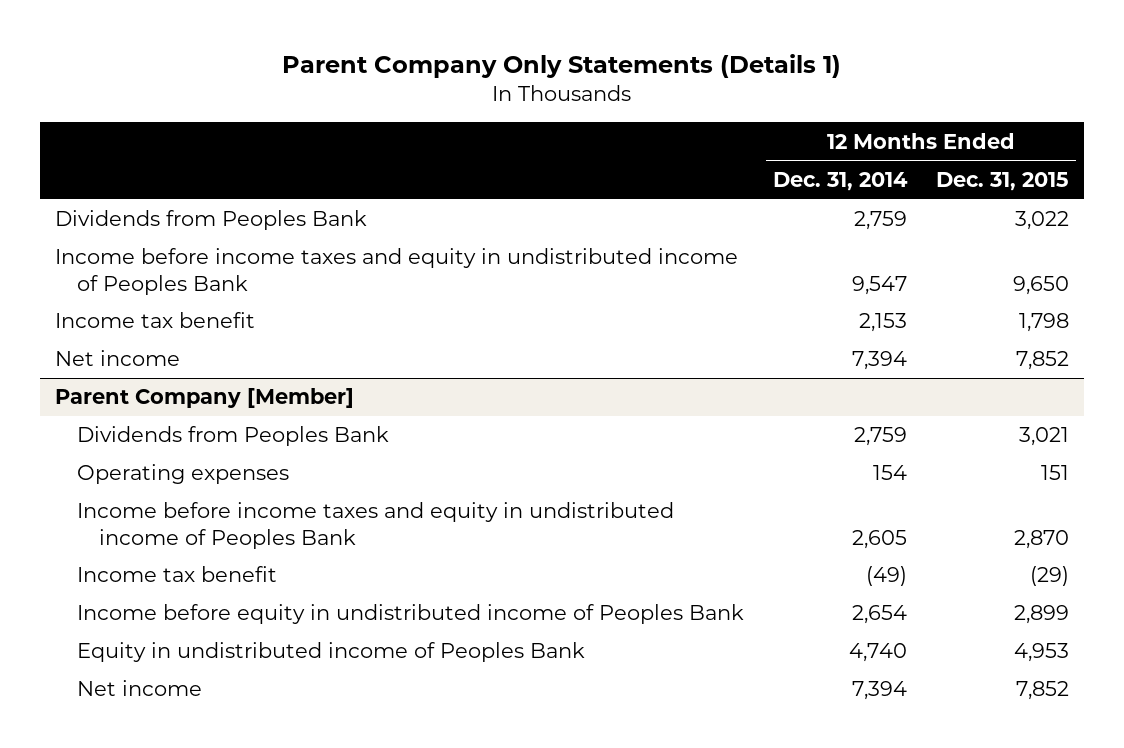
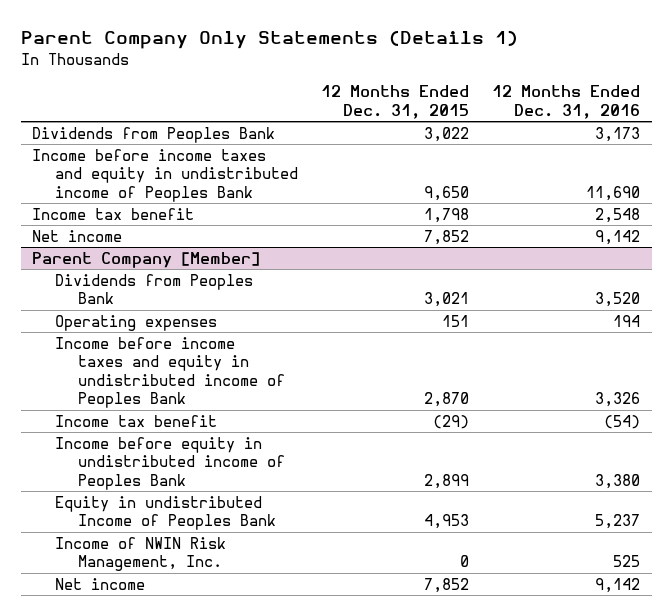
[773,171,909,191] Dec. 31, 2014 -> none
none -> [492,85,641,119] 12 Months Ended Dec. 31, 2016
[77,642,586,663] Equity in undistributed income of Peoples Bank -> [55,495,276,531] Equity in undistributed Income of Peoples Bank
none -> [55,536,227,572] Income of NWIN Risk Management, Inc.

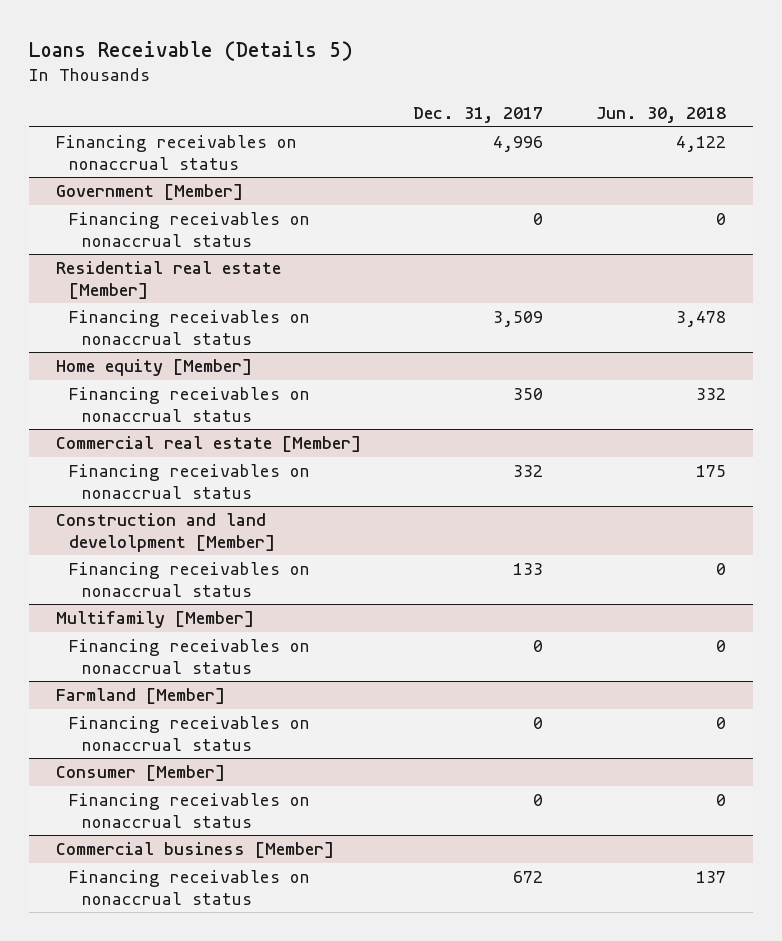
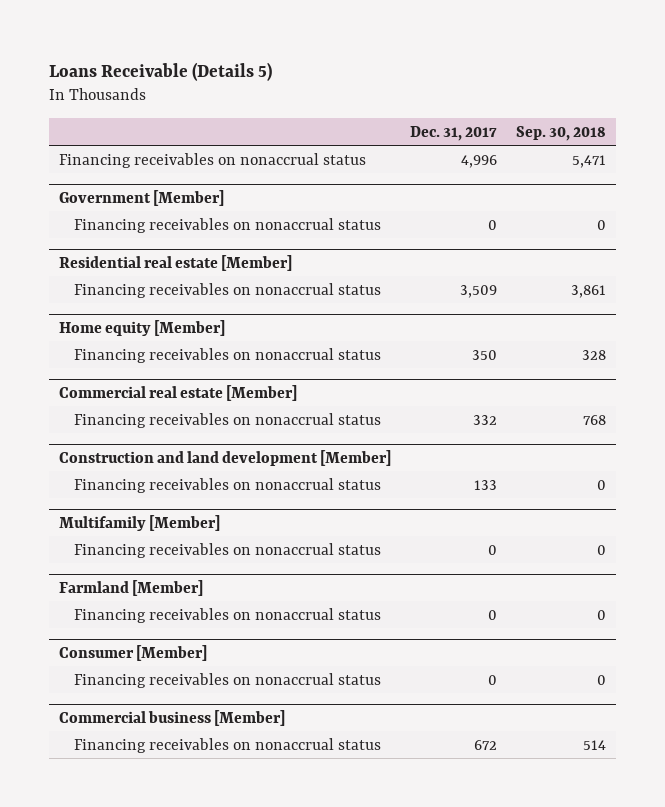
[596,106,727,123] Jun. 30, 2018 -> none
none -> [516,125,607,141] Sep. 30, 2018
[55,512,276,552] Construction and land develolpment [Member] -> [59,449,392,466] Construction and land development [Member]

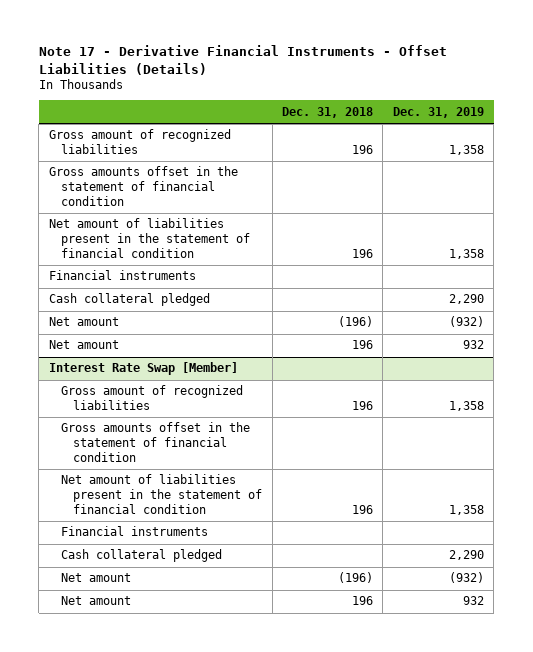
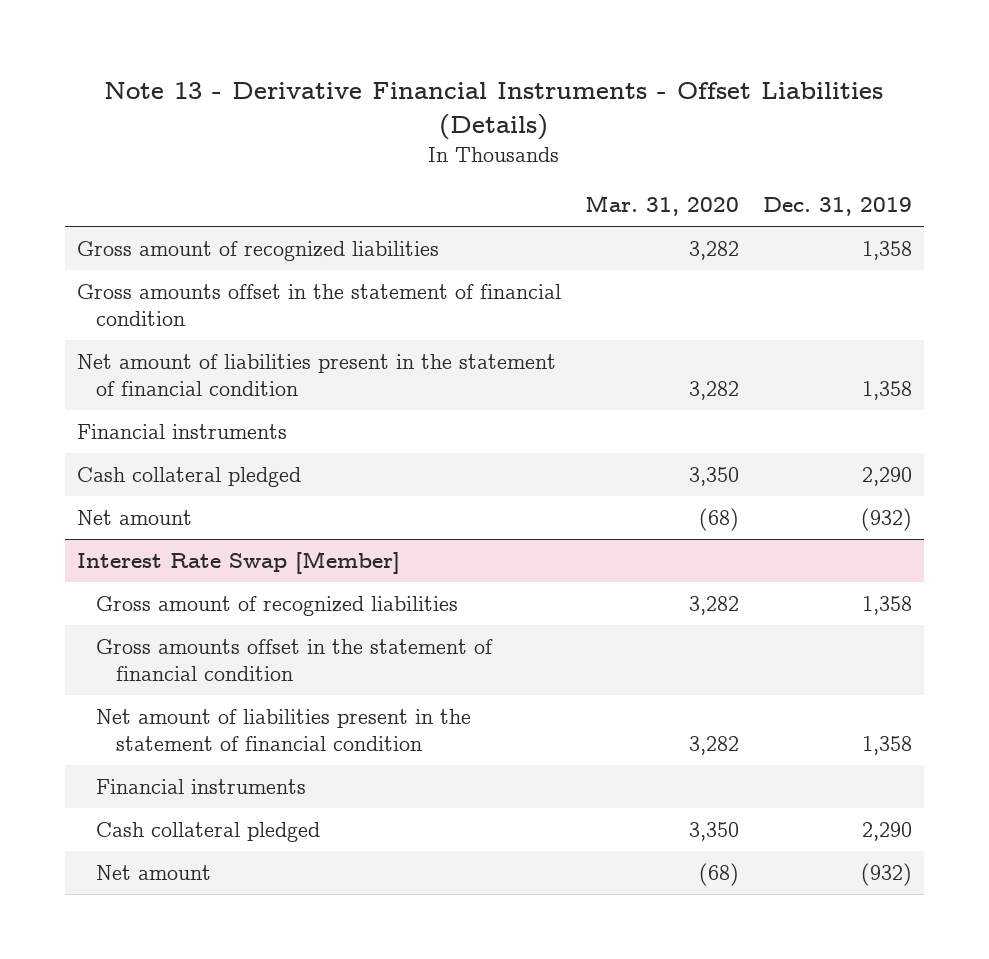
[38,45,447,75] Note 17 - Derivative Financial Instruments - Offset Liabilities (Details) -> [104,81,884,140] Note 13 - Derivative Financial Instruments - Offset Liabilities (Details)
[281,106,373,118] Dec. 31, 2018 -> none
none -> [584,195,739,217] Mar. 31, 2020
[48,340,119,350] Net amount -> none
[60,596,131,606] Net amount -> none

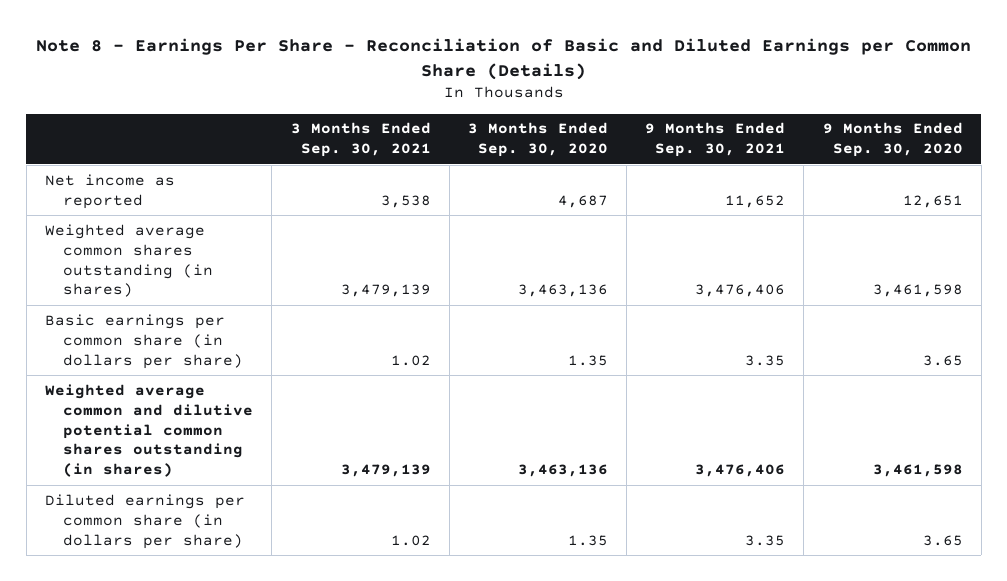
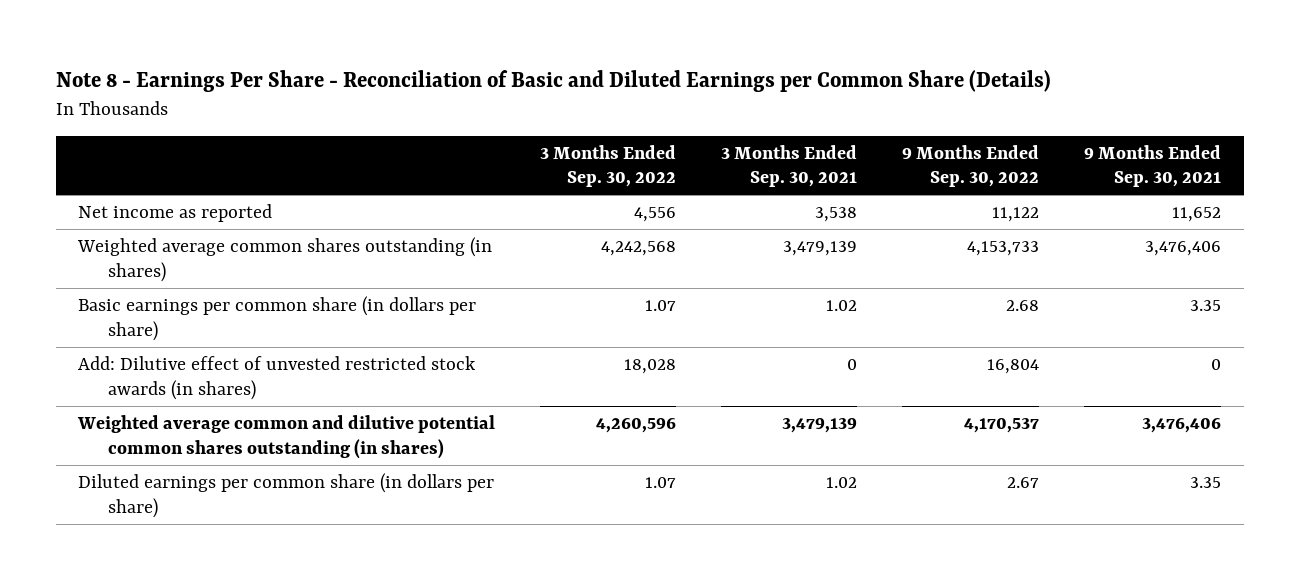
[467,122,608,158] 3 Months Ended Sep. 30, 2020 -> none
[822,122,963,158] 9 Months Ended Sep. 30, 2020 -> none
none -> [540,144,677,188] 3 Months Ended Sep. 30, 2022
none -> [902,144,1040,188] 9 Months Ended Sep. 30, 2022
none -> [78,355,477,400] Add: Dilutive effect of unvested restricted stock awards (in shares)

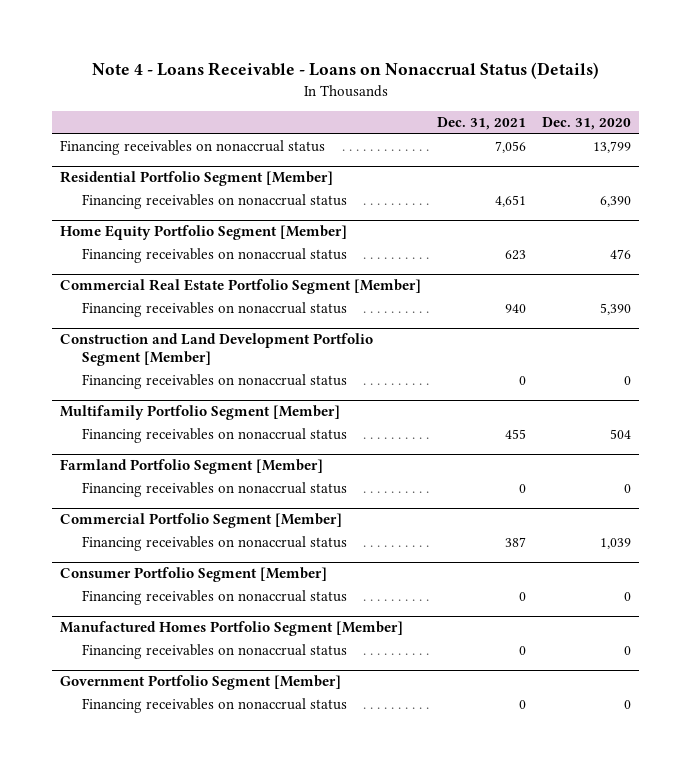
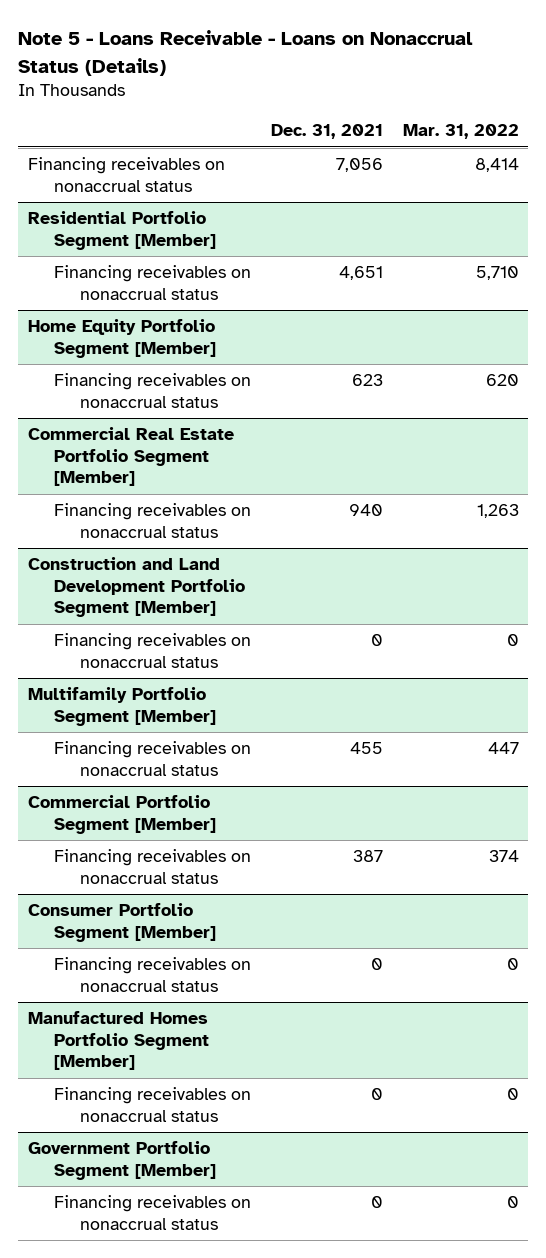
[91,62,599,80] Note 4 - Loans Receivable - Loans on Nonaccrual Status (Details) -> [18,30,474,76] Note 5 - Loans Receivable - Loans on Nonaccrual Status (Details)
[542,117,632,131] Dec. 31, 2020 -> none
none -> [402,124,519,140] Mar. 31, 2022
[59,459,323,475] Farmland Portfolio Segment [Member] -> none
[81,482,347,498] Financing receivables on nonaccrual status -> none

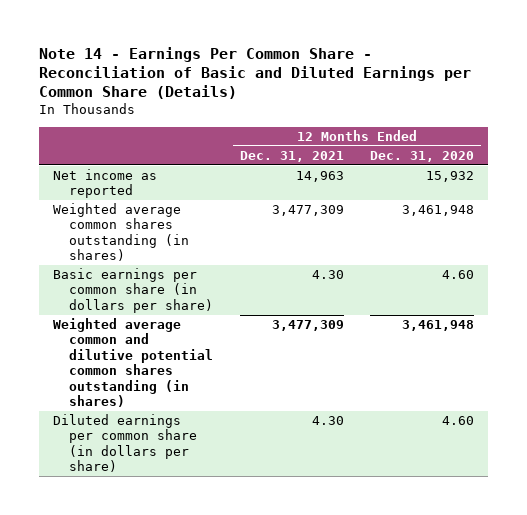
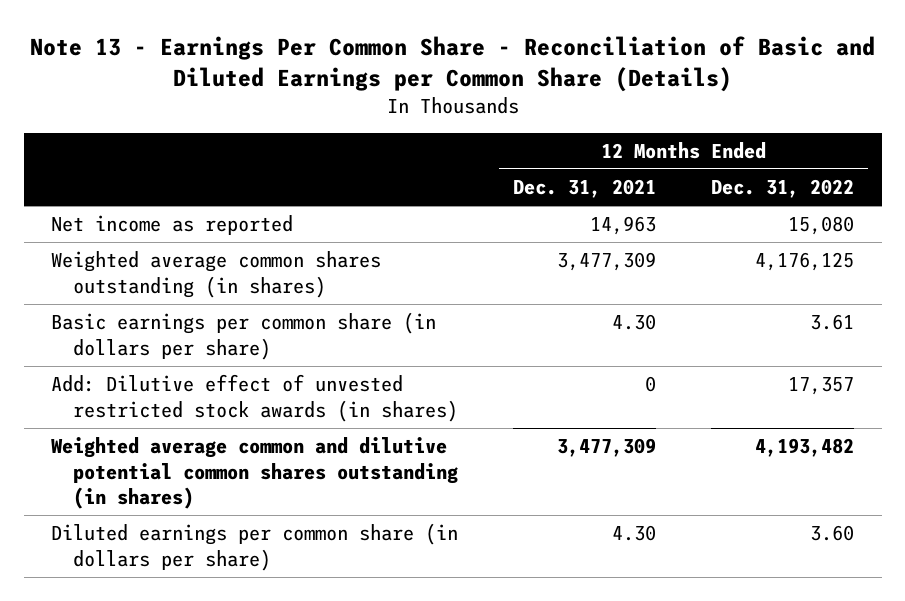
[39,46,472,100] Note 14 - Earnings Per Common Share - Reconciliation of Basic and Diluted Earnings per Common Share (Details) -> [29,35,875,92] Note 13 - Earnings Per Common Share - Reconciliation of Basic and Diluted Earnings per Common Share (Details)
[370,150,475,162] Dec. 31, 2020 -> none
none -> [711,179,855,199] Dec. 31, 2022
none -> [51,374,459,422] Add: Dilutive effect of unvested restricted stock awards (in shares)

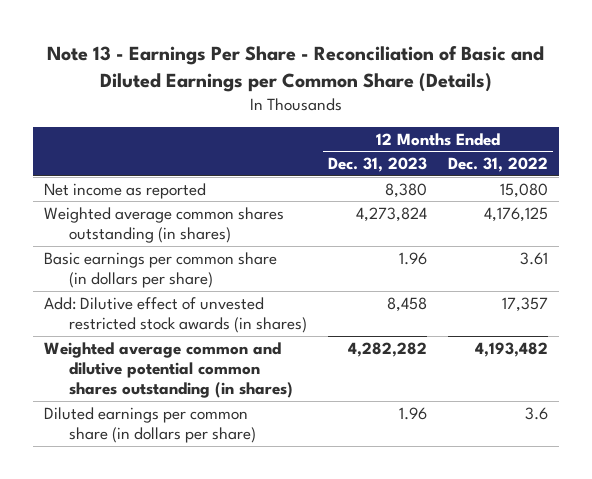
[29,35,875,92] Note 13 - Earnings Per Common Share - Reconciliation of Basic and Diluted Earnings per Common Share (Details) -> [46,45,544,92] Note 13 - Earnings Per Share - Reconciliation of Basic and Diluted Earnings per Common Share (Details)
[513,179,657,199] Dec. 31, 2021 -> none
none -> [328,157,428,173] Dec. 31, 2023
[810,525,855,542] 3.60 -> [525,406,549,420] 3.6

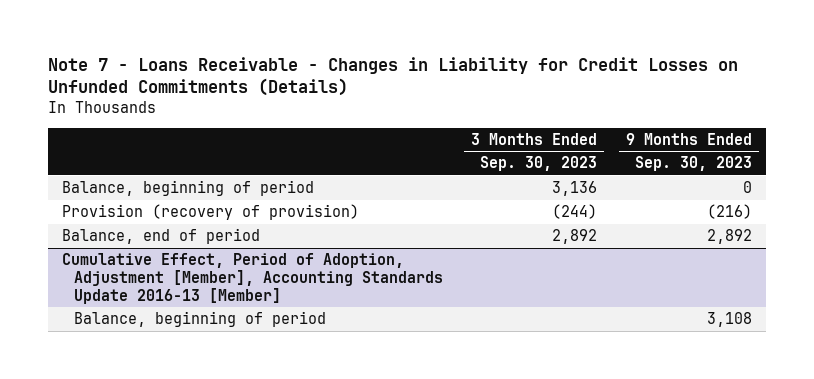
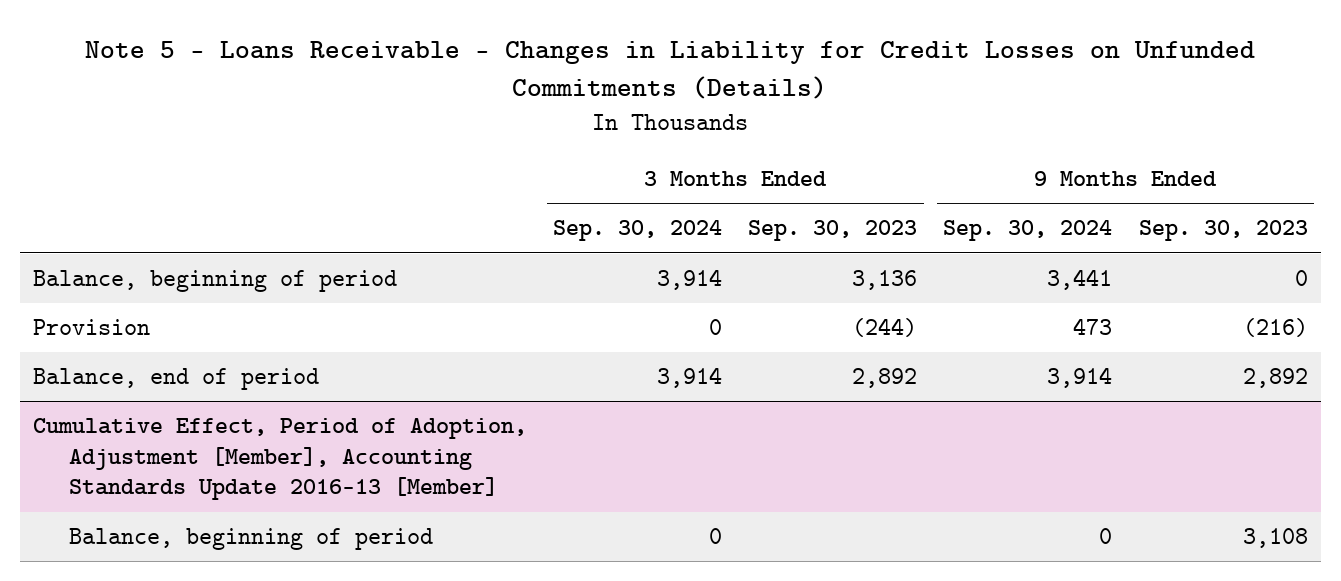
[48,56,739,97] Note 7 - Loans Receivable - Changes in Liability for Credit Losses on Unfunded Commitments (Details) -> [85,41,1256,100] Note 5 - Loans Receivable - Changes in Liability for Credit Losses on Unfunded Commitments (Details)
none -> [553,220,723,242] Sep. 30, 2024
none -> [943,220,1113,242] Sep. 30, 2024
[62,204,360,221] Provision (recovery of provision) -> [33,319,151,336] Provision

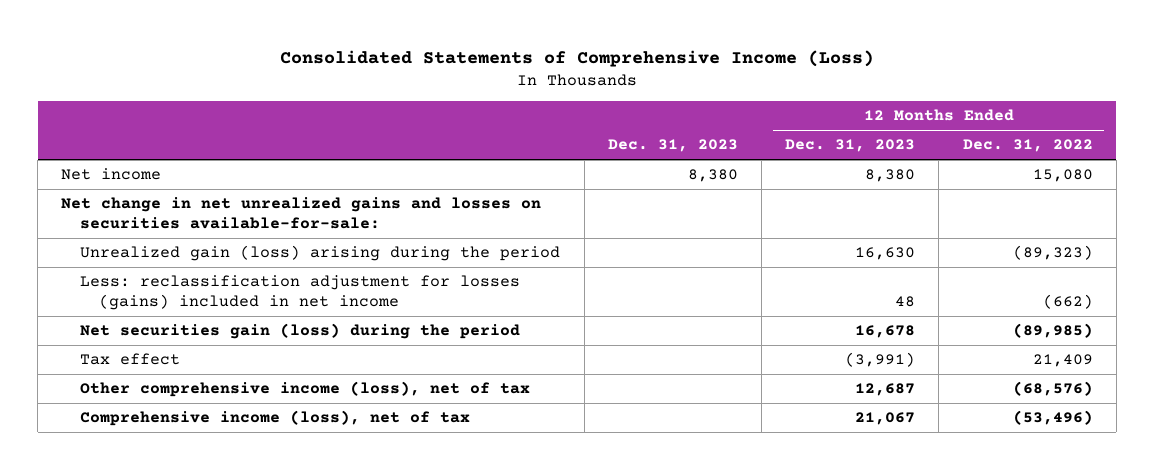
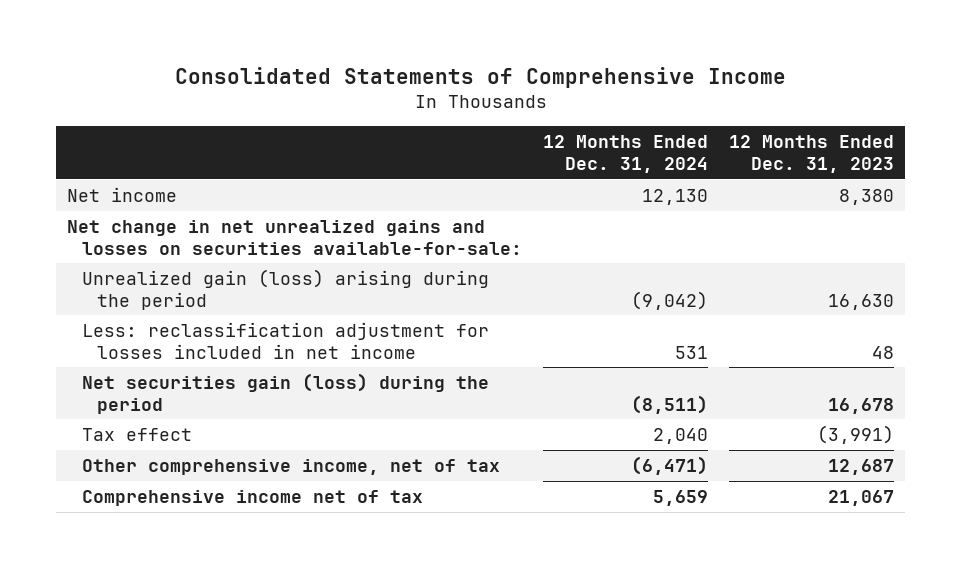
[279,49,874,67] Consolidated Statements of Comprehensive Income (Loss) -> [174,67,786,89] Consolidated Statements of Comprehensive Income
[607,139,738,153] Dec. 31, 2023 -> none
[962,139,1093,153] Dec. 31, 2022 -> none
none -> [543,135,709,173] 12 Months Ended Dec. 31, 2024
[80,275,521,310] Less: reclassification adjustment for losses (gains) included in net income -> [81,321,489,359] Less: reclassification adjustment for losses included in net income
[80,381,531,398] Other comprehensive income (loss), net of tax -> [81,458,500,475] Other comprehensive income, net of tax
[80,410,471,427] Comprehensive income (loss), net of tax -> [81,489,423,506] Comprehensive income net of tax

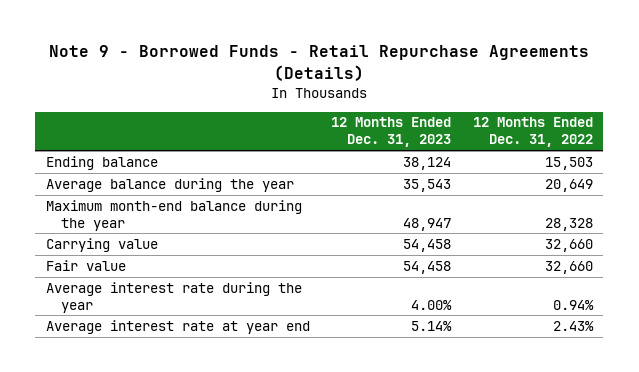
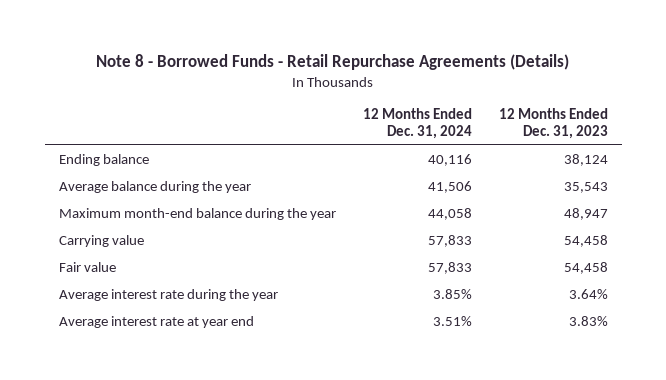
[49,45,590,81] Note 9 - Borrowed Funds - Retail Repurchase Agreements (Details) -> [96,54,570,71] Note 8 - Borrowed Funds - Retail Repurchase Agreements (Details)
[472,117,593,148] 12 Months Ended Dec. 31, 2022 -> none
none -> [362,108,472,140] 12 Months Ended Dec. 31, 2024
[411,299,453,310] 4.00% -> [568,289,608,300] 3.64%
[411,320,453,331] 5.14% -> [568,316,608,327] 3.83%

